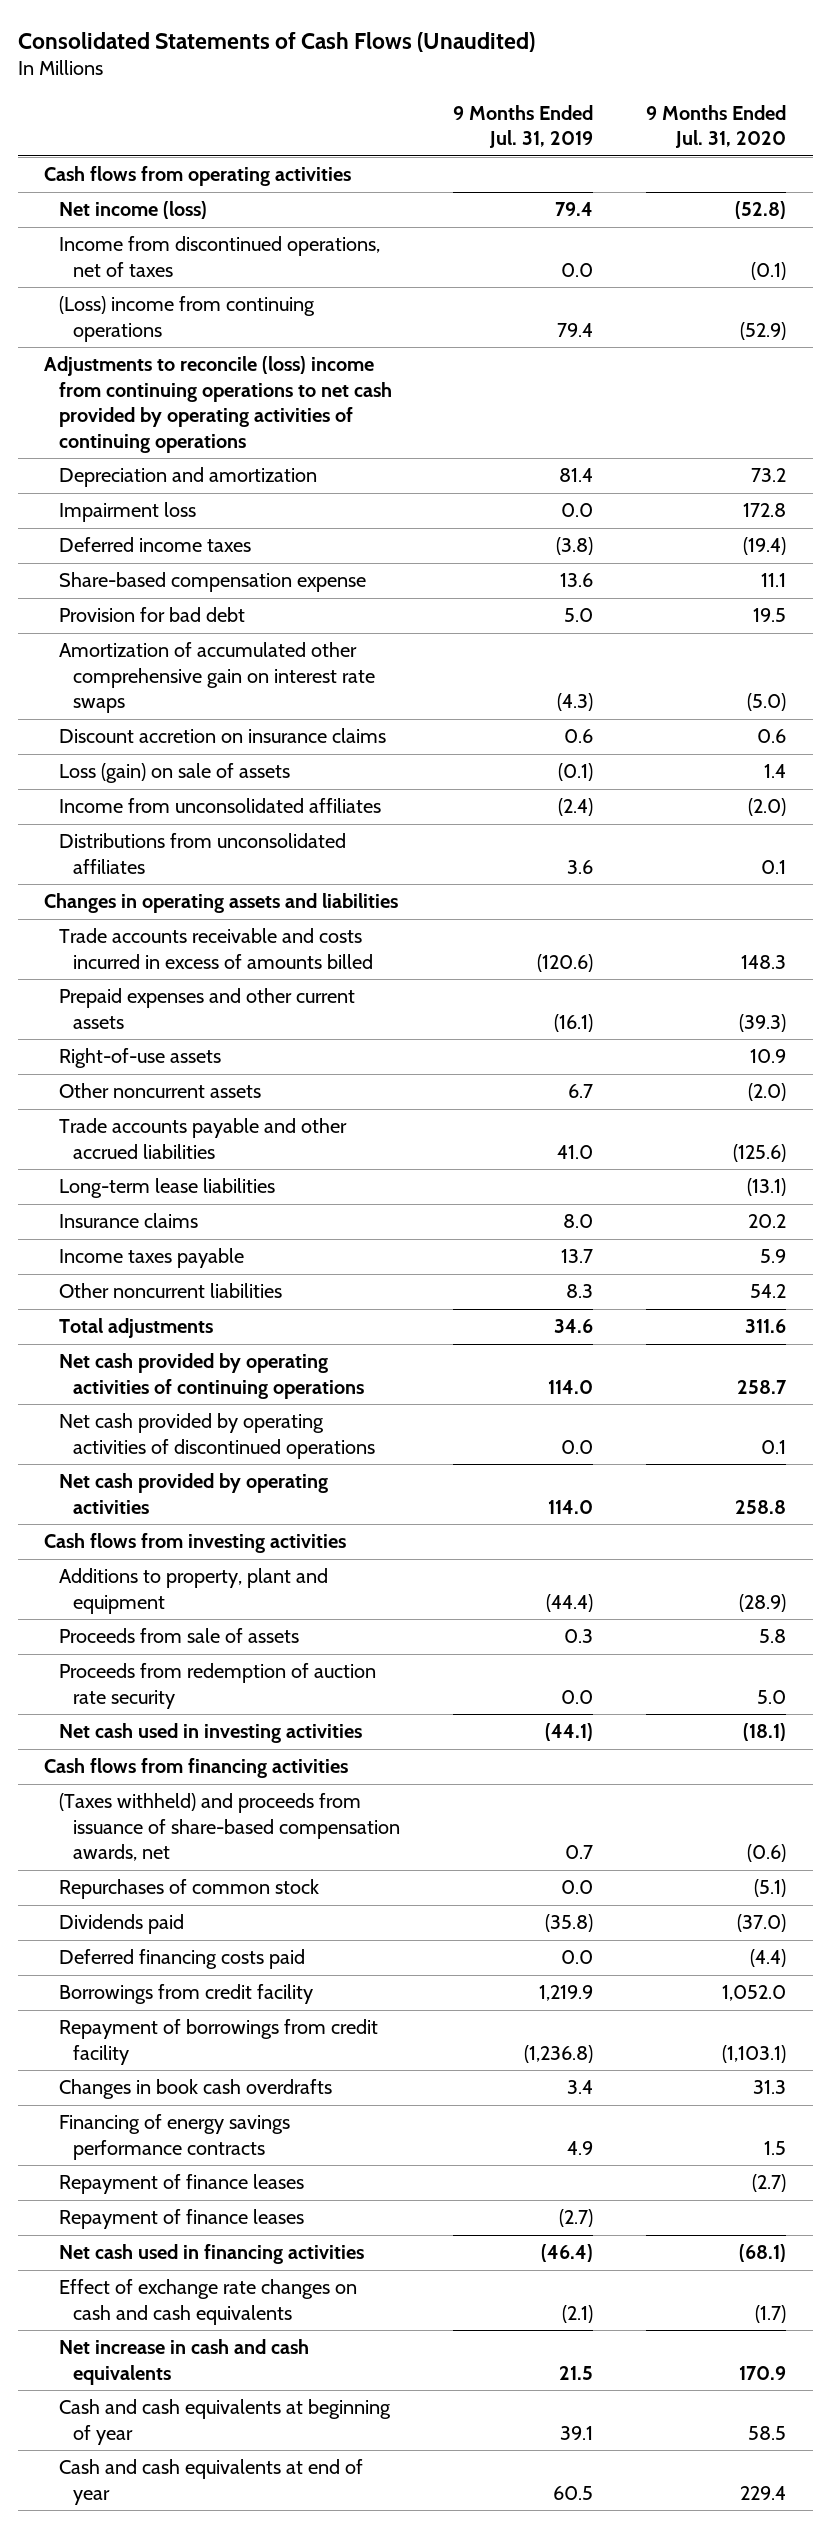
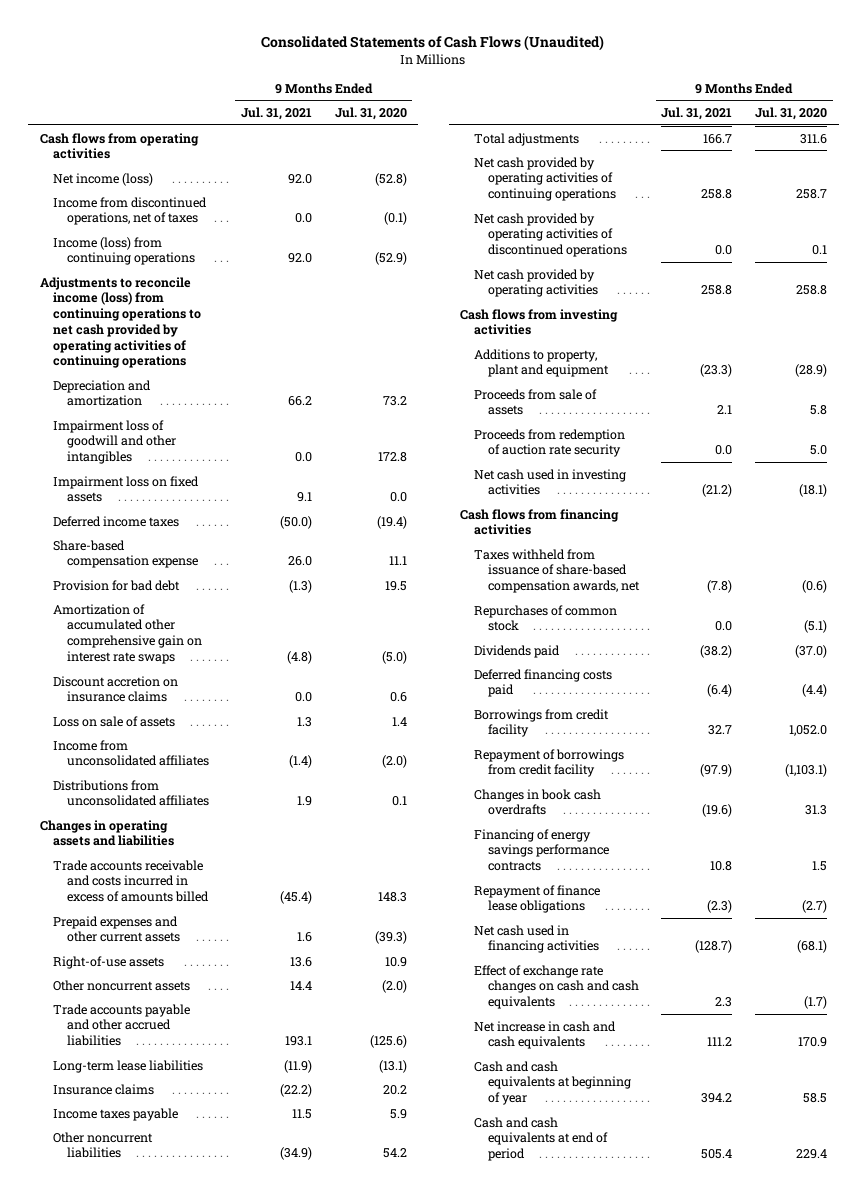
[452,104,593,149] 9 Months Ended Jul. 31, 2019 -> none
none -> [240,107,312,121] Jul. 31, 2021
[58,296,315,342] (Loss) income from continuing operations -> [53,236,195,266] Income (loss) from continuing operations
[44,356,392,453] Adjustments to reconcile (loss) income from continuing operations to net cash provided by operating activities of continuing operations -> [39,276,202,369] Adjustments to reconcile income (loss) from continuing operations to net cash provided by operating activities of continuing operations
[58,502,196,523] Impairment loss -> [53,419,176,465] Impairment loss of goodwill and other intangibles
none -> [53,475,200,503] Impairment loss on fixed assets
[58,763,290,784] Loss (gain) on sale of assets -> [53,715,176,727] Loss on sale of assets
[58,1793,400,1862] (Taxes withheld) and proceeds from issuance of share-based compensation awards, net -> [473,548,640,594] Taxes withheld from issuance of share-based compensation awards, net
[58,2209,304,2230] Repayment of finance leases -> none
[58,2174,304,2195] Repayment of finance leases -> [473,884,600,914] Repayment of finance lease obligations
[58,2459,363,2505] Cash and cash equivalents at end of year -> [473,1116,608,1162] Cash and cash equivalents at end of period

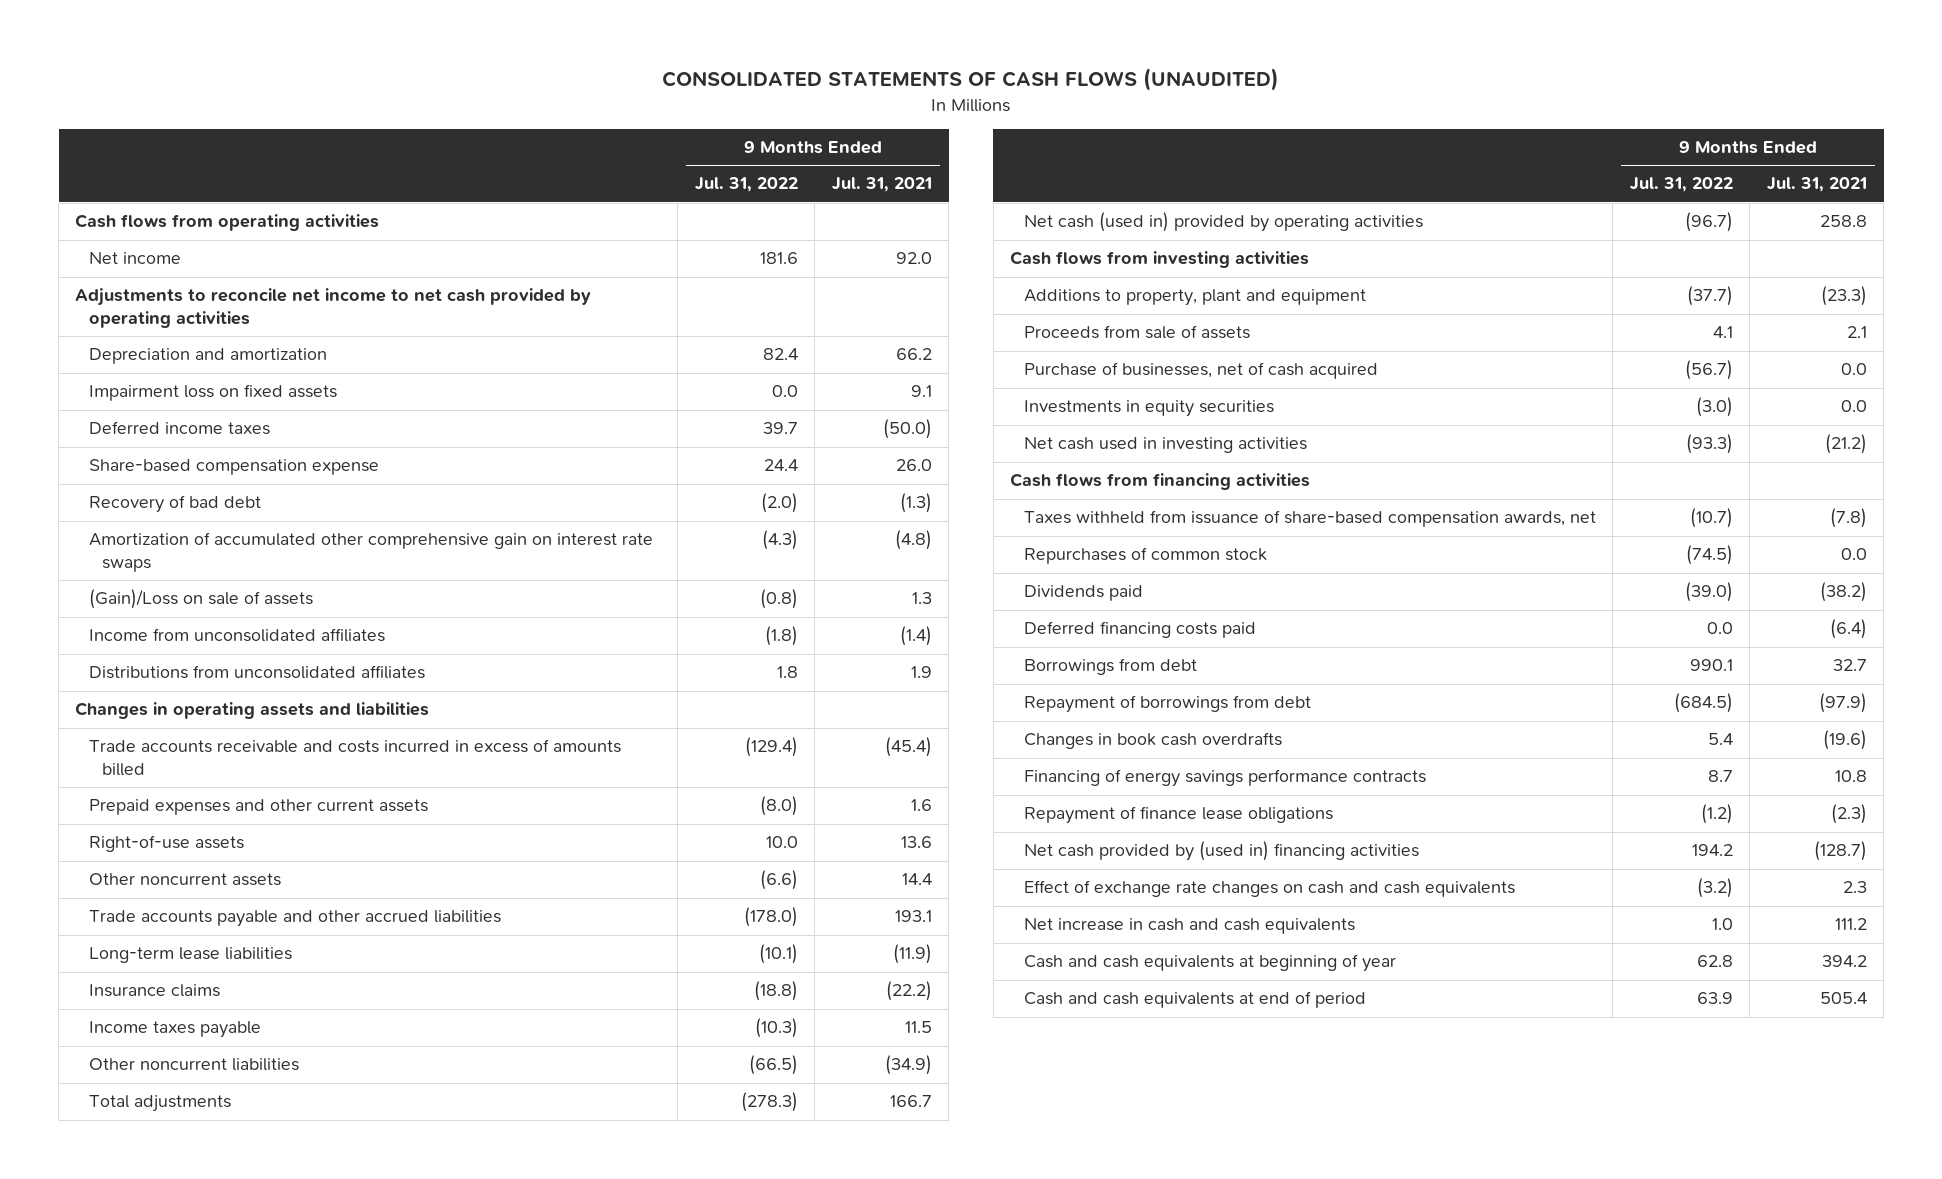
[261,35,605,52] Consolidated Statements of Cash Flows (Unaudited) -> [662,68,1280,92] CONSOLIDATED STATEMENTS OF CASH FLOWS (UNAUDITED)
[334,107,407,121] Jul. 31, 2020 -> none
none -> [694,177,798,193] Jul. 31, 2022
[53,196,208,226] Income from discontinued operations, net of taxes -> none
[53,236,195,266] Income (loss) from continuing operations -> none
[53,172,154,186] Net income (loss) -> [88,252,181,265] Net income
[39,276,202,369] Adjustments to reconcile income (loss) from continuing operations to net cash provided by operating activities of continuing operations -> [75,288,592,328] Adjustments to reconcile net income to net cash provided by operating activities
[53,419,176,465] Impairment loss of goodwill and other intangibles -> none
[53,579,181,591] Provision for bad debt -> [88,495,261,514] Recovery of bad debt
[53,675,179,703] Discount accretion on insurance claims -> none
[53,715,176,727] Loss on sale of assets -> [88,589,313,610] (Gain)/Loss on sale of assets
[473,156,616,202] Net cash provided by operating activities of continuing operations -> none
[473,212,627,258] Net cash provided by operating activities of discontinued operations -> none
[473,268,598,298] Net cash provided by operating activities -> [1023,212,1423,233] Net cash (used in) provided by operating activities
[473,428,625,458] Proceeds from redemption of auction rate security -> none
none -> [1023,362,1378,380] Purchase of businesses, net of cash acquired
none -> [1023,400,1274,418] Investments in equity securities
[473,708,609,738] Borrowings from credit facility -> [1023,658,1197,676] Borrowings from debt
[473,748,624,778] Repayment of borrowings from credit facility -> [1023,695,1311,714] Repayment of borrowings from debt
[473,924,599,954] Net cash used in financing activities -> [1023,841,1419,862] Net cash provided by (used in) financing activities

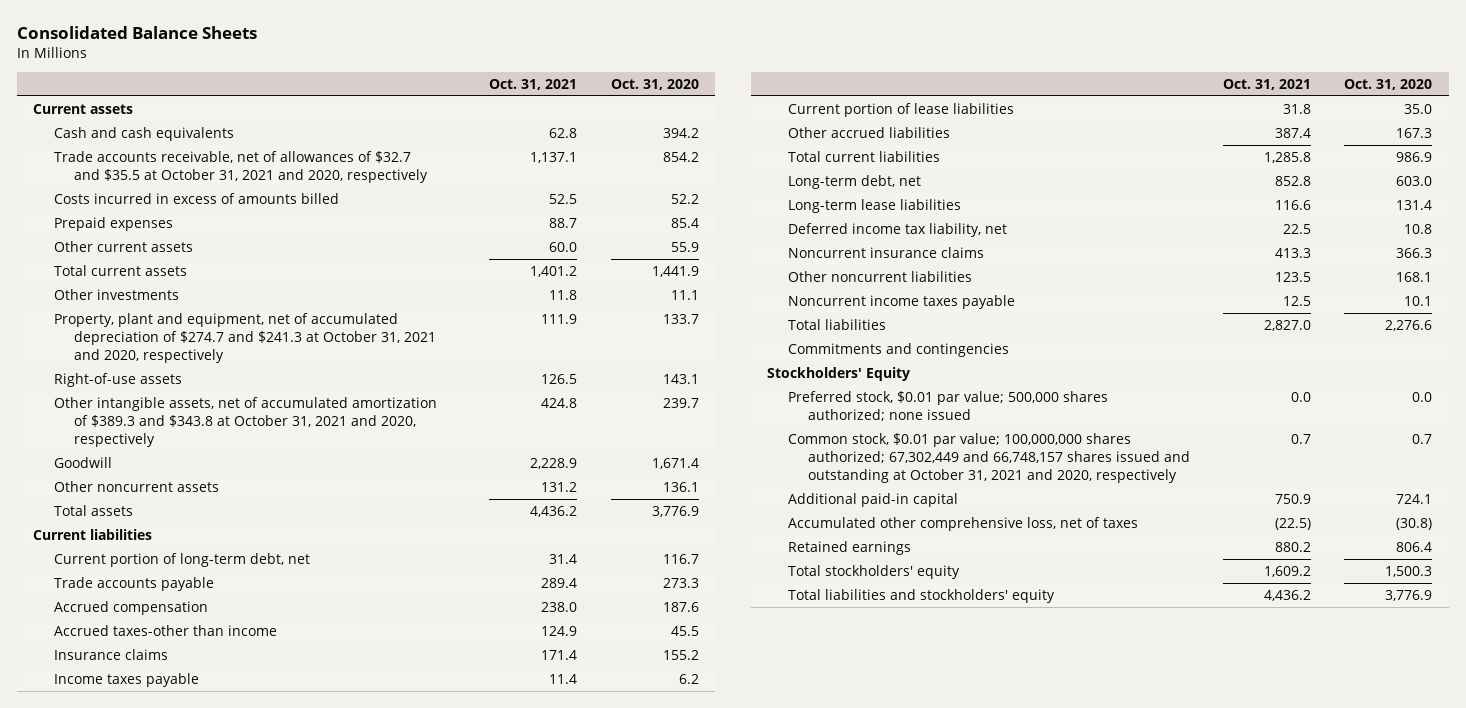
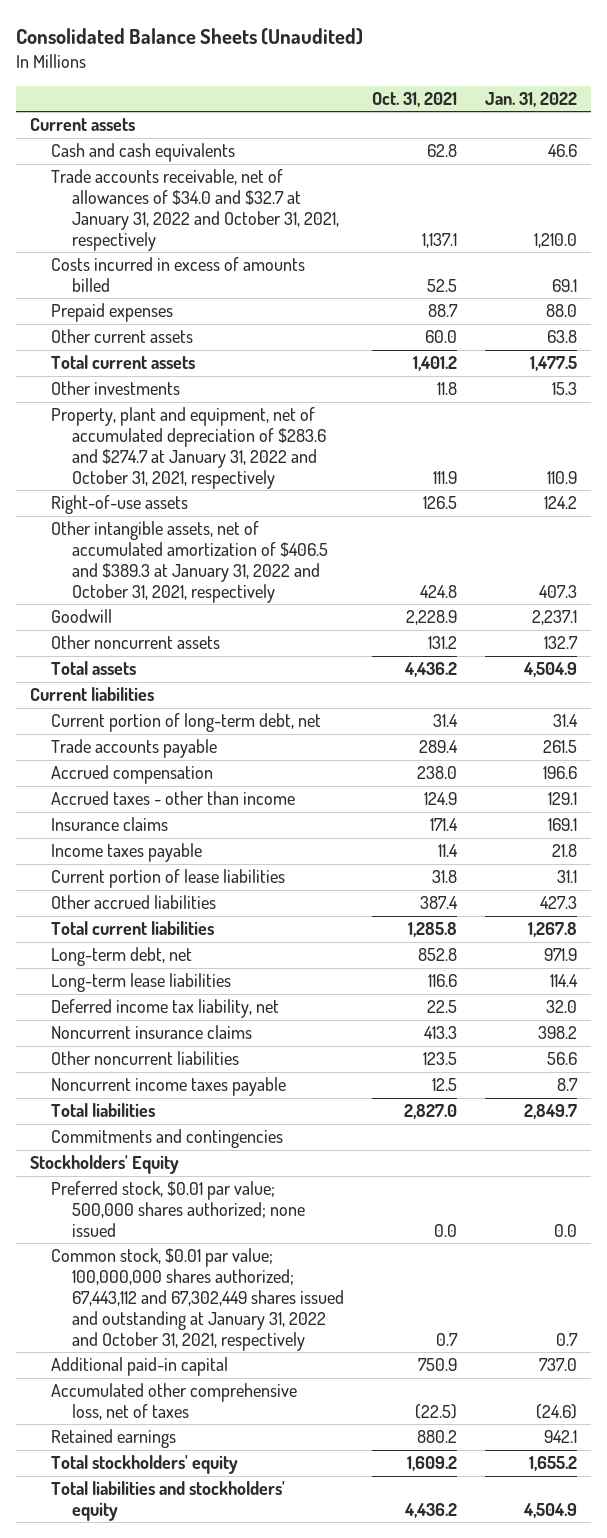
[16,25,257,39] Consolidated Balance Sheets -> [16,27,364,45] Consolidated Balance Sheets (Unaudited)
[610,79,699,91] Oct. 31, 2020 -> none
none -> [485,92,578,108] Jan. 31, 2022
[53,150,428,183] Trade accounts receivable, net of allowances of $32.7 and $35.5 at October 31, 2021 and 2020, respectively -> [50,169,339,251] Trade accounts receivable, net of allowances of $34.0 and $32.7 at January 31, 2022 and October 31, 2021, respectively
[53,312,436,364] Property, plant and equipment, net of accumulated depreciation of $274.7 and $241.3 at October 31, 2021 and 2020, respectively -> [50,407,326,489] Property, plant and equipment, net of accumulated depreciation of $283.6 and $274.7 at January 31, 2022 and October 31, 2021, respectively
[53,396,437,448] Other intangible assets, net of accumulated amortization of $389.3 and $343.8 at October 31, 2021 and 2020, respectively -> [50,521,328,603] Other intangible assets, net of accumulated amortization of $406.5 and $389.3 at January 31, 2022 and October 31, 2021, respectively
[53,624,277,636] Accrued taxes-other than income -> [50,791,295,806] Accrued taxes - other than income
[787,432,1190,484] Common stock, $0.01 par value; 100,000,000 shares authorized; 67,302,449 and 66,748,157 shares issued and outstanding at October 31, 2021 and 2020, respectively -> [50,1248,344,1351] Common stock, $0.01 par value; 100,000,000 shares authorized; 67,443,112 and 67,302,449 shares issued and outstanding at January 31, 2022 and October 31, 2021, respectively

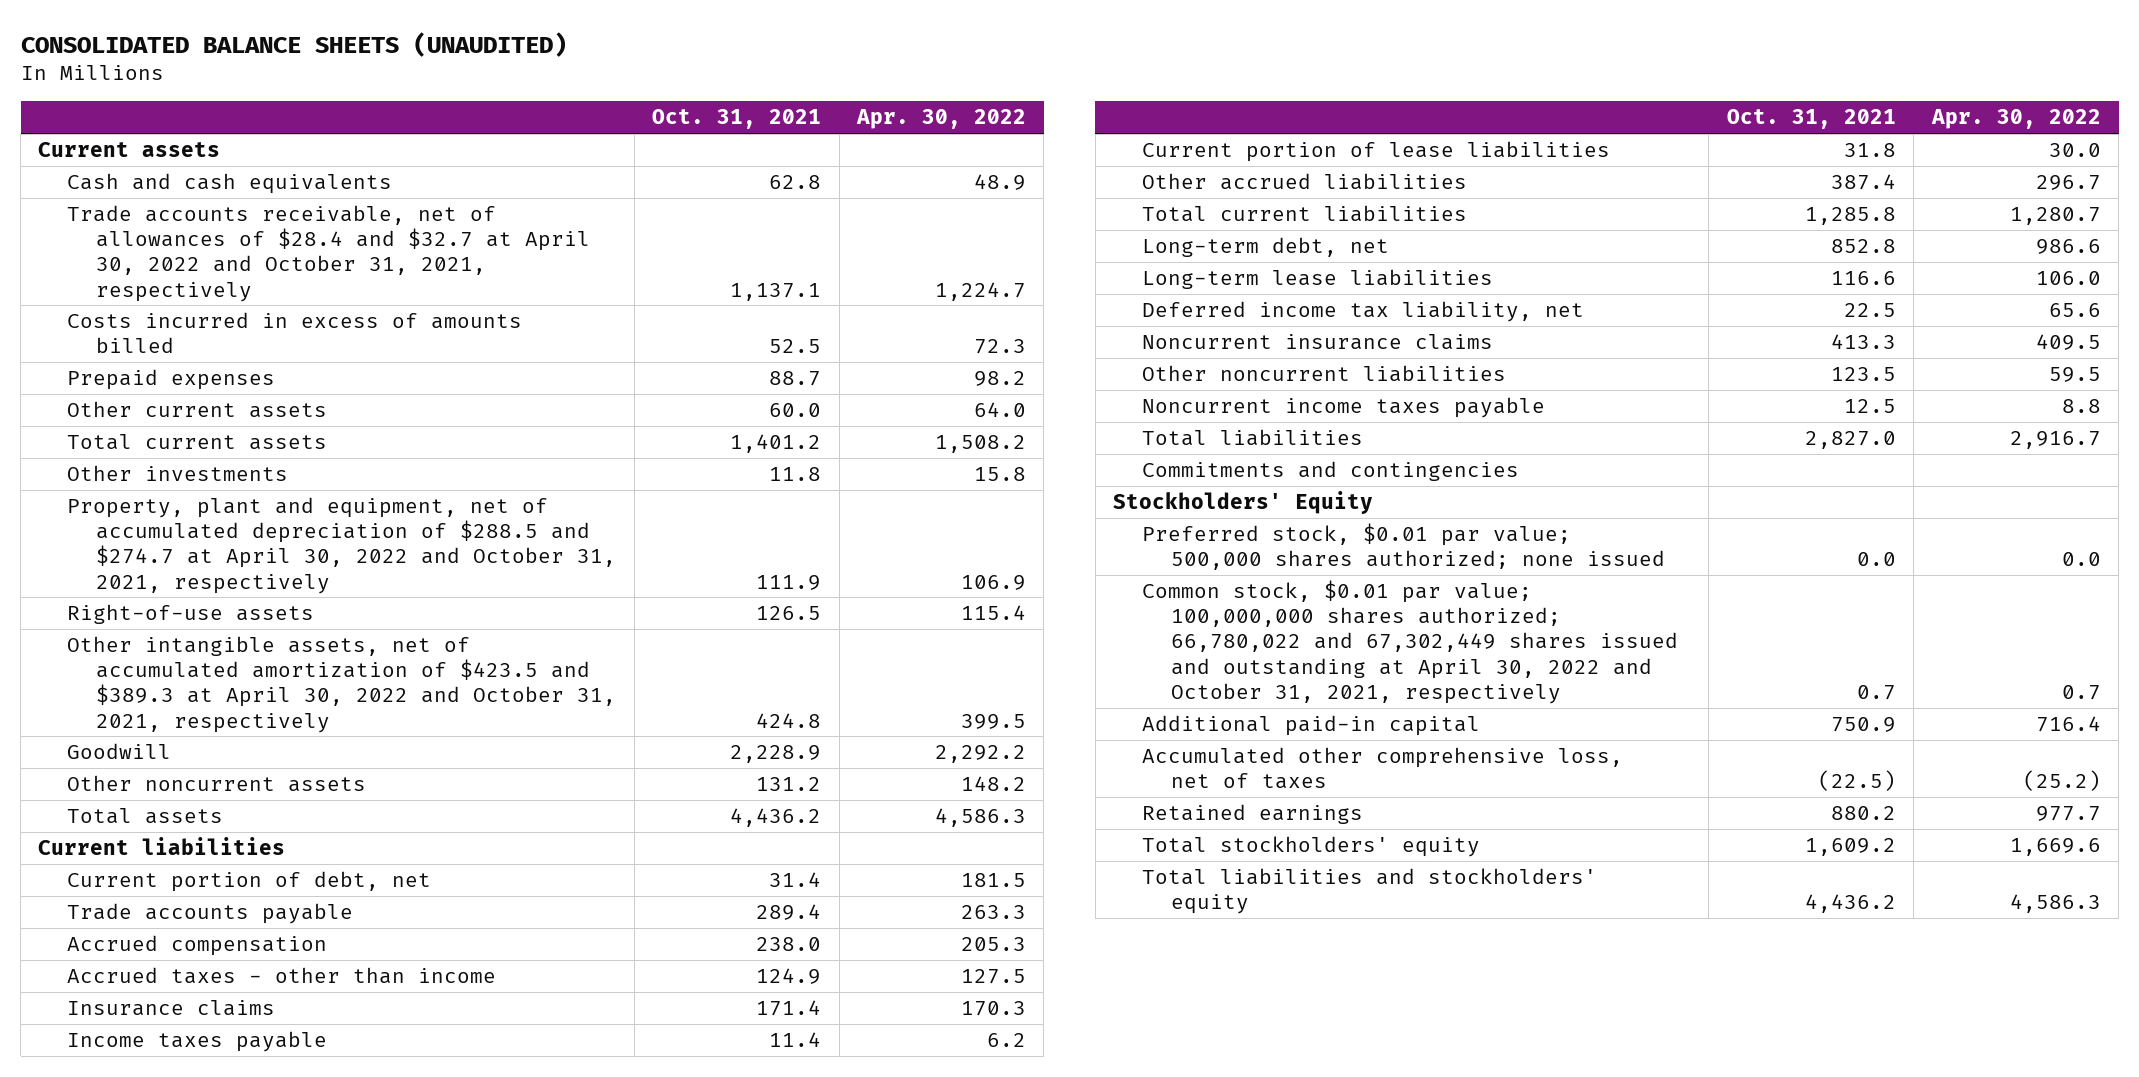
[16,27,364,45] Consolidated Balance Sheets (Unaudited) -> [20,31,567,57] CONSOLIDATED BALANCE SHEETS (UNAUDITED)
[485,92,578,108] Jan. 31, 2022 -> none
none -> [855,109,1026,130] Apr. 30, 2022
[50,169,339,251] Trade accounts receivable, net of allowances of $34.0 and $32.7 at January 31, 2022 and October 31, 2021, respectively -> [67,205,591,302] Trade accounts receivable, net of allowances of $28.4 and $32.7 at April 30, 2022 and October 31, 2021, respectively
[50,407,326,489] Property, plant and equipment, net of accumulated depreciation of $283.6 and $274.7 at January 31, 2022 and October 31, 2021, respectively -> [67,497,617,594] Property, plant and equipment, net of accumulated depreciation of $288.5 and $274.7 at April 30, 2022 and October 31, 2021, respectively
[50,521,328,603] Other intangible assets, net of accumulated amortization of $406.5 and $389.3 at January 31, 2022 and October 31, 2021, respectively -> [67,636,617,733] Other intangible assets, net of accumulated amortization of $423.5 and $389.3 at April 30, 2022 and October 31, 2021, respectively
[50,713,321,733] Current portion of long-term debt, net -> [67,871,432,893] Current portion of debt, net
[50,1248,344,1351] Common stock, $0.01 par value; 100,000,000 shares authorized; 67,443,112 and 67,302,449 shares issued and outstanding at January 31, 2022 and October 31, 2021, respectively -> [1142,580,1679,704] Common stock, $0.01 par value; 100,000,000 shares authorized; 66,780,022 and 67,302,449 shares issued and outstanding at April 30, 2022 and October 31, 2021, respectively

